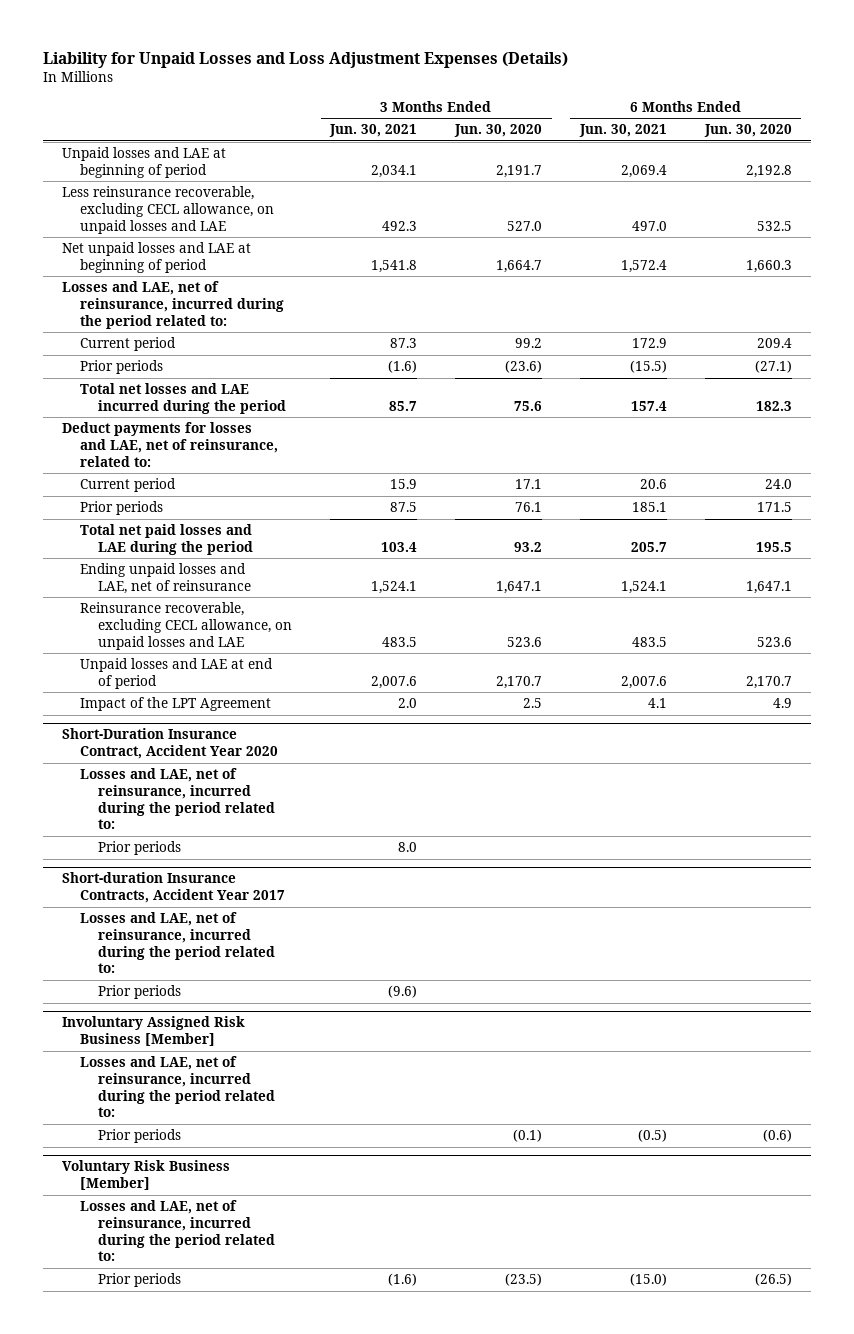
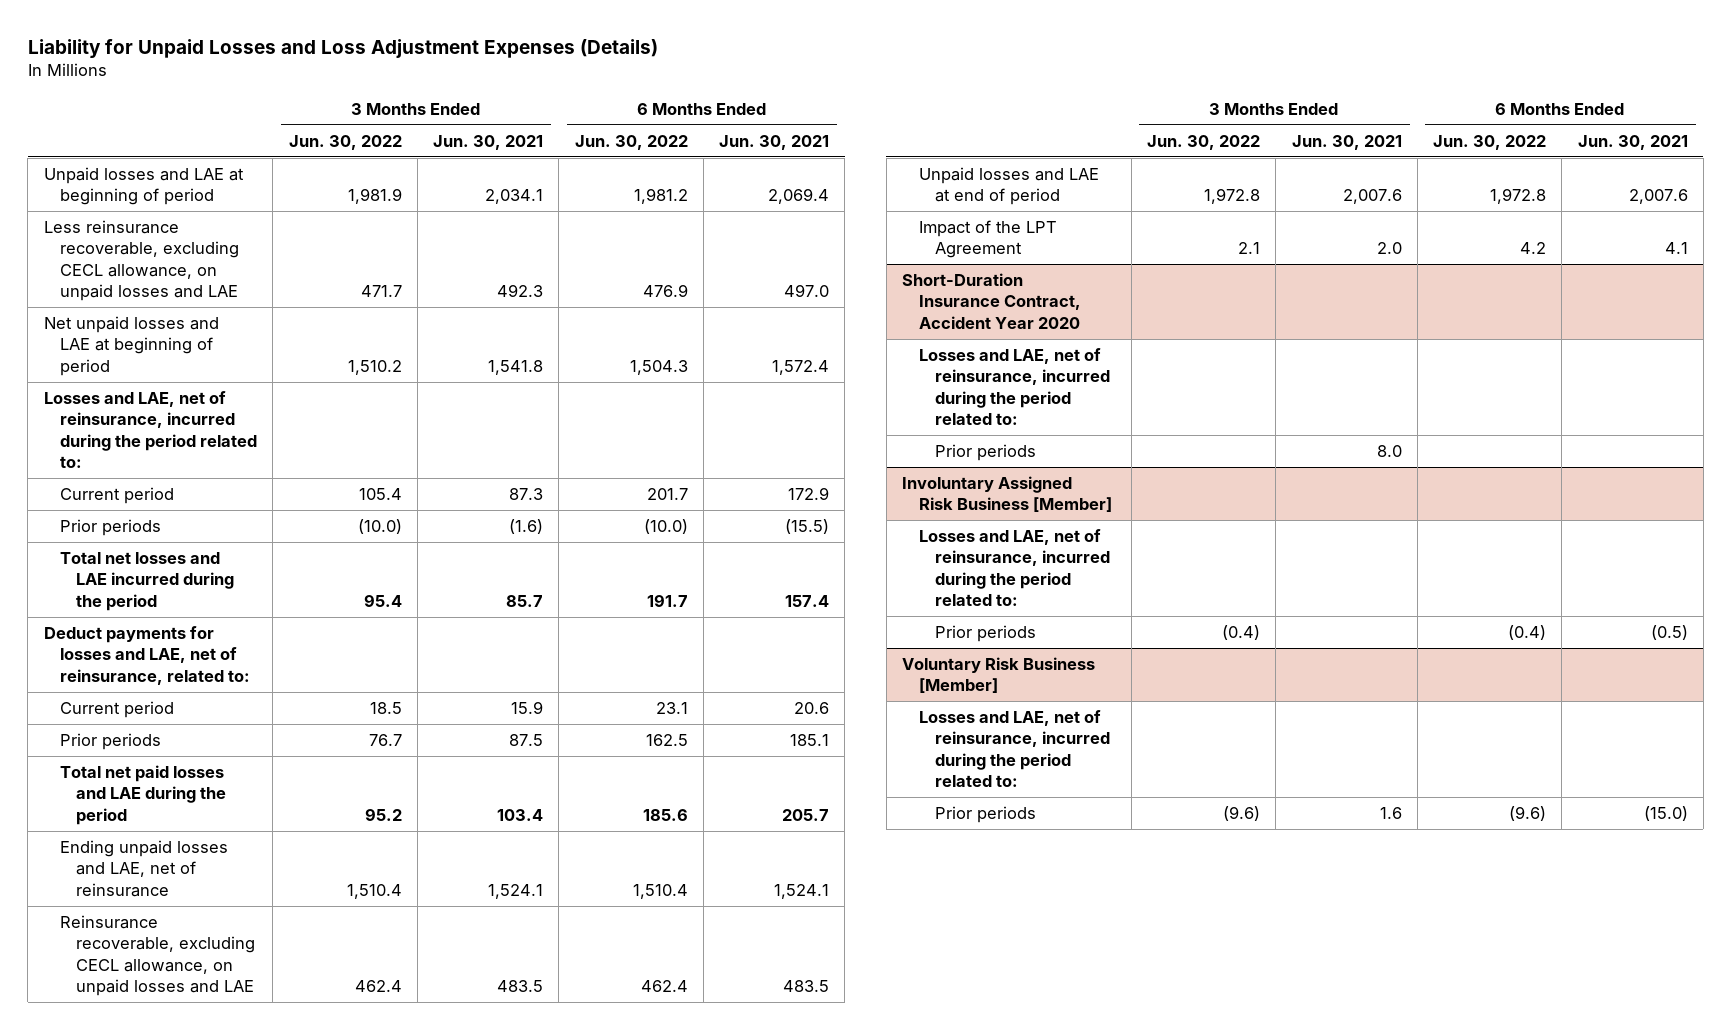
[454,124,543,138] Jun. 30, 2020 -> none
[703,124,792,138] Jun. 30, 2020 -> none
none -> [288,134,402,150] Jun. 30, 2022
none -> [574,134,688,150] Jun. 30, 2022
[62,872,286,904] Short-duration Insurance Contracts, Accident Year 2017 -> none
[80,912,276,974] Losses and LAE, net of reinsurance, incurred during the period related to: -> none
[98,985,182,1000] Prior periods -> none
[388,1273,418,1287] (1.6) -> [1379,807,1402,820] 1.6

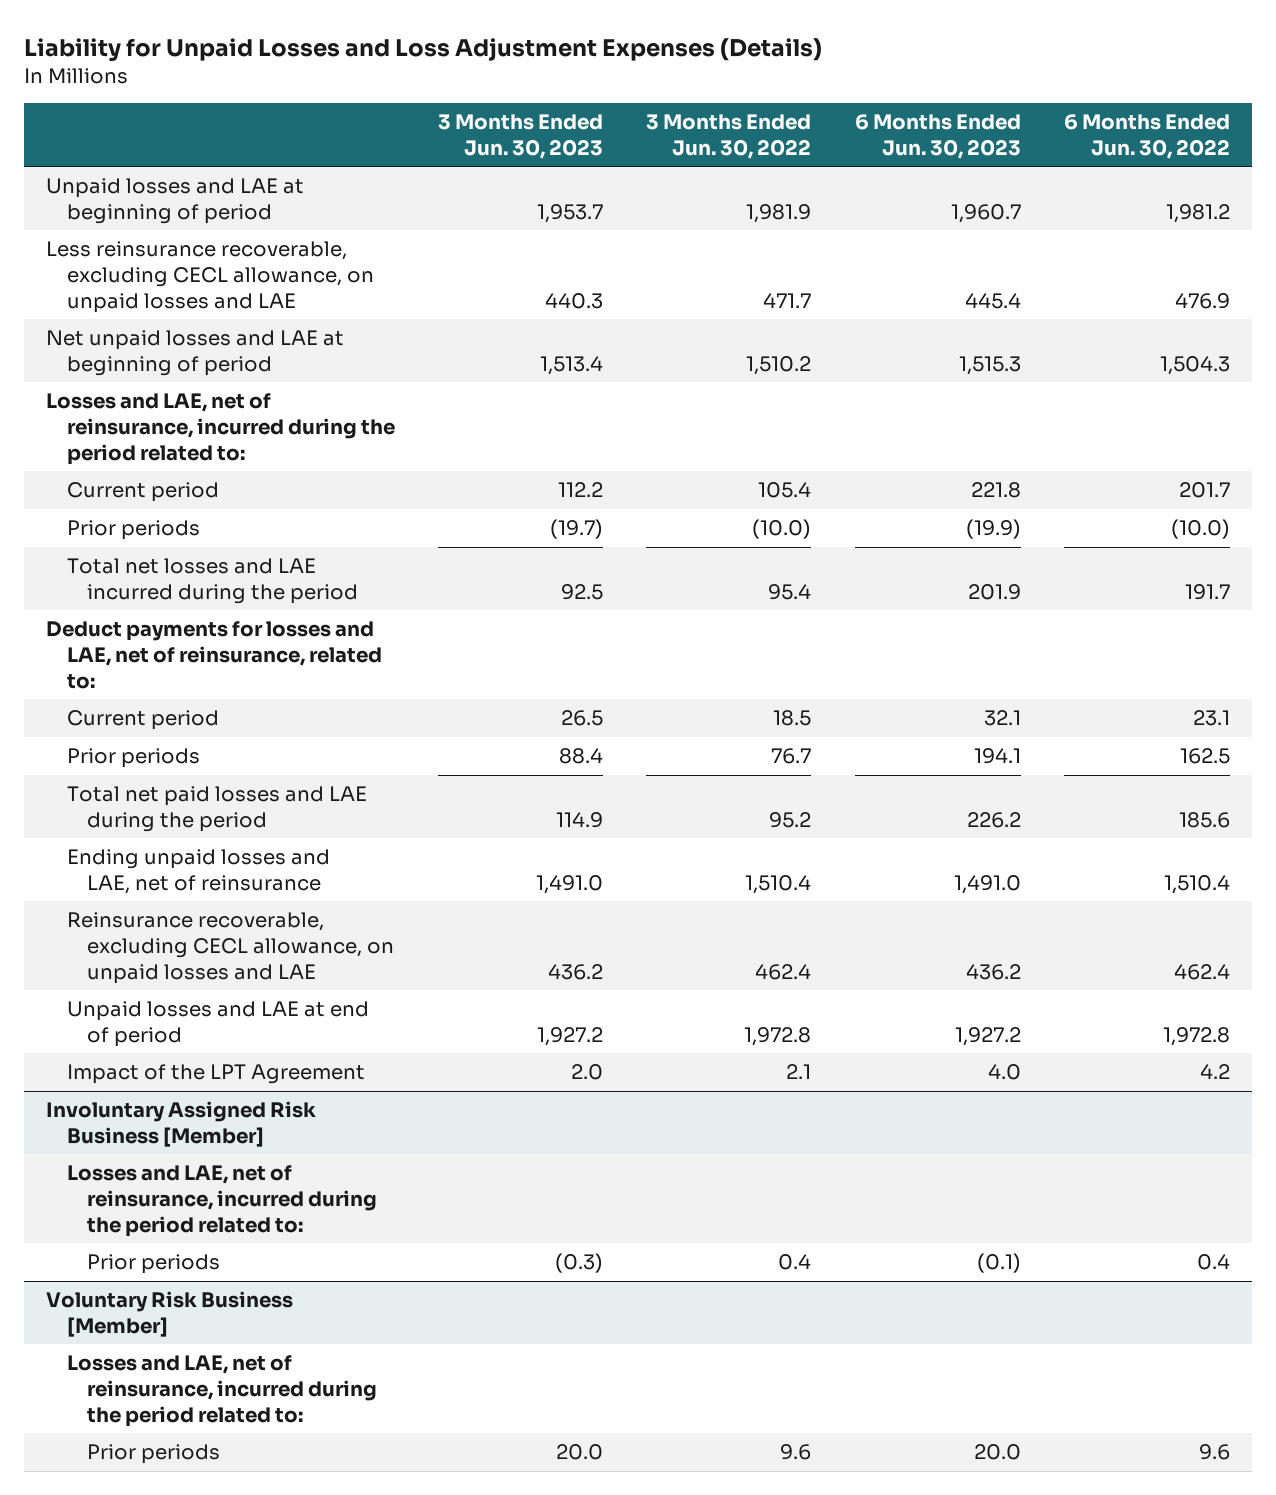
[433,134,544,150] Jun. 30, 2021 -> none
[719,134,830,150] Jun. 30, 2021 -> none
none -> [437,113,603,159] 3 Months Ended Jun. 30, 2023
none -> [854,113,1021,159] 6 Months Ended Jun. 30, 2023
[902,273,1081,329] Short-Duration Insurance Contract, Accident Year 2020 -> none
[918,348,1111,426] Losses and LAE, net of reinsurance, incurred during the period related to: -> none
[935,444,1037,462] Prior periods -> none
[1222,625,1261,641] (0.4) -> [778,1254,812,1271] 0.4
[1508,625,1547,641] (0.4) -> [1197,1254,1231,1271] 0.4
[1223,806,1261,822] (9.6) -> [780,1444,812,1461] 9.6
[1509,806,1547,822] (9.6) -> [1199,1444,1231,1461] 9.6

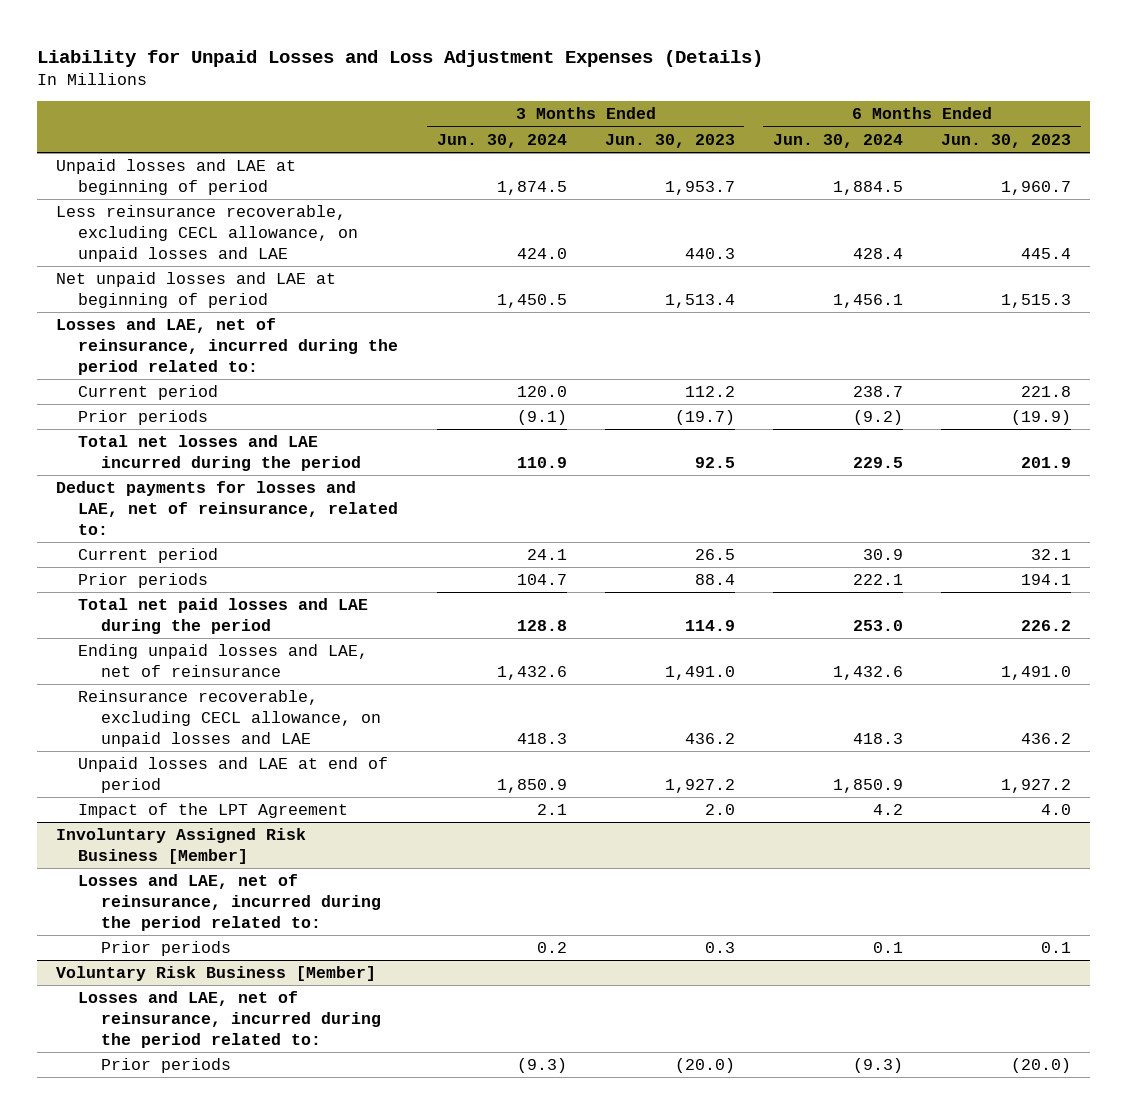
[646,113,812,159] 3 Months Ended Jun. 30, 2022 -> none
[1064,113,1231,159] 6 Months Ended Jun. 30, 2022 -> none
none -> [436,133,567,148] Jun. 30, 2024
none -> [773,133,904,148] Jun. 30, 2024
[554,1253,603,1274] (0.3) -> [704,942,735,954] 0.3
[976,1253,1021,1274] (0.1) -> [1041,942,1072,954] 0.1
[555,1444,603,1461] 20.0 -> [674,1058,735,1074] (20.0)
[973,1444,1021,1461] 20.0 -> [1011,1058,1072,1074] (20.0)

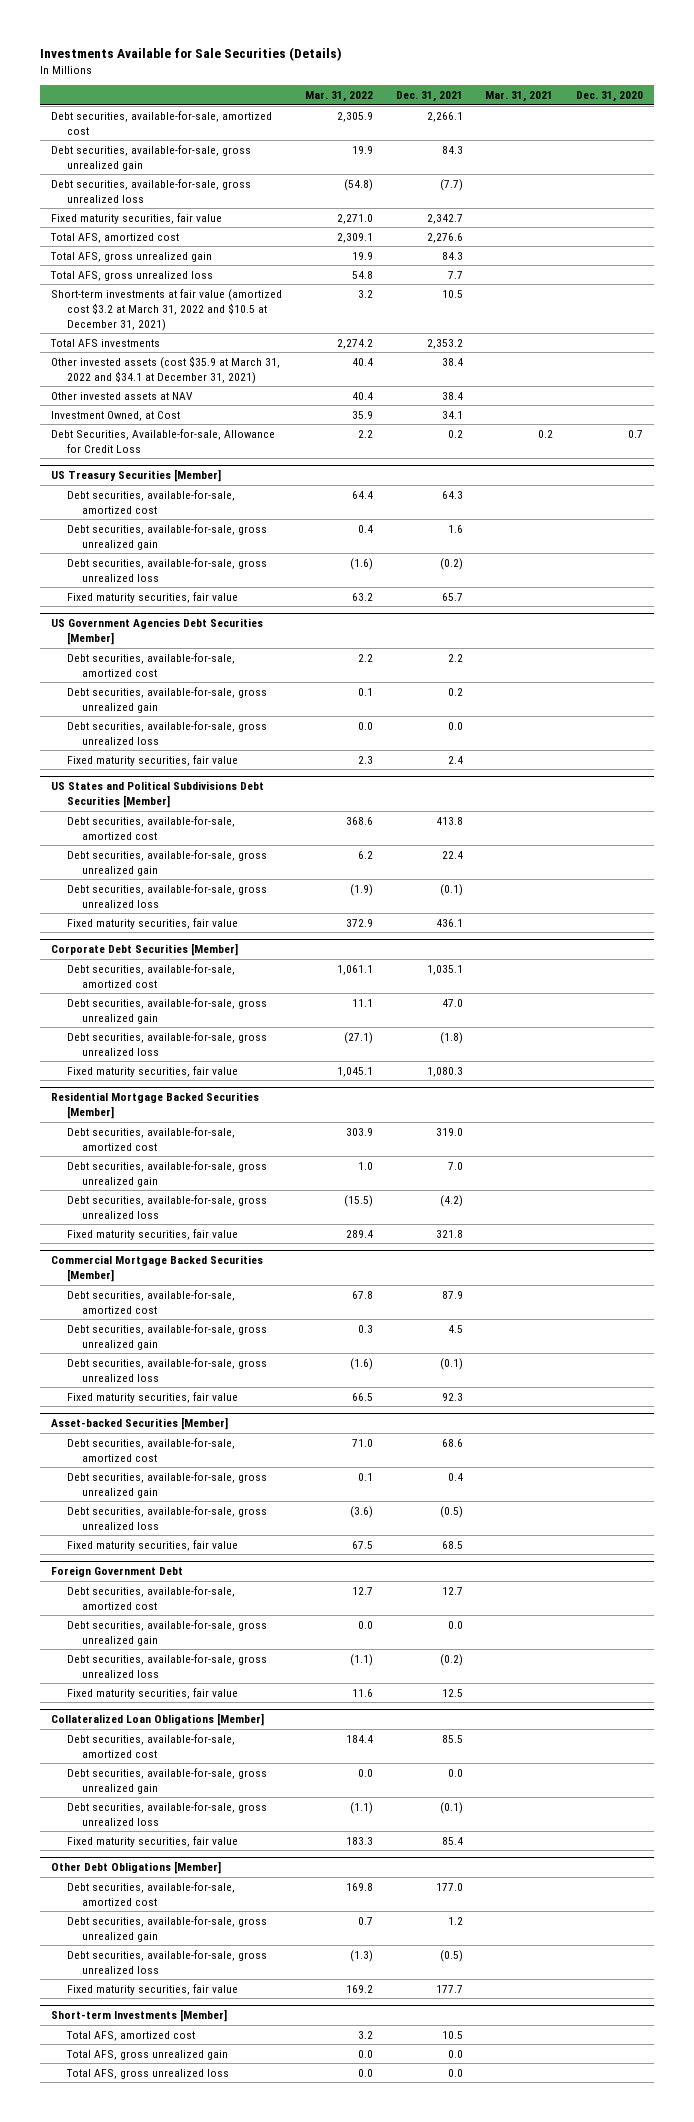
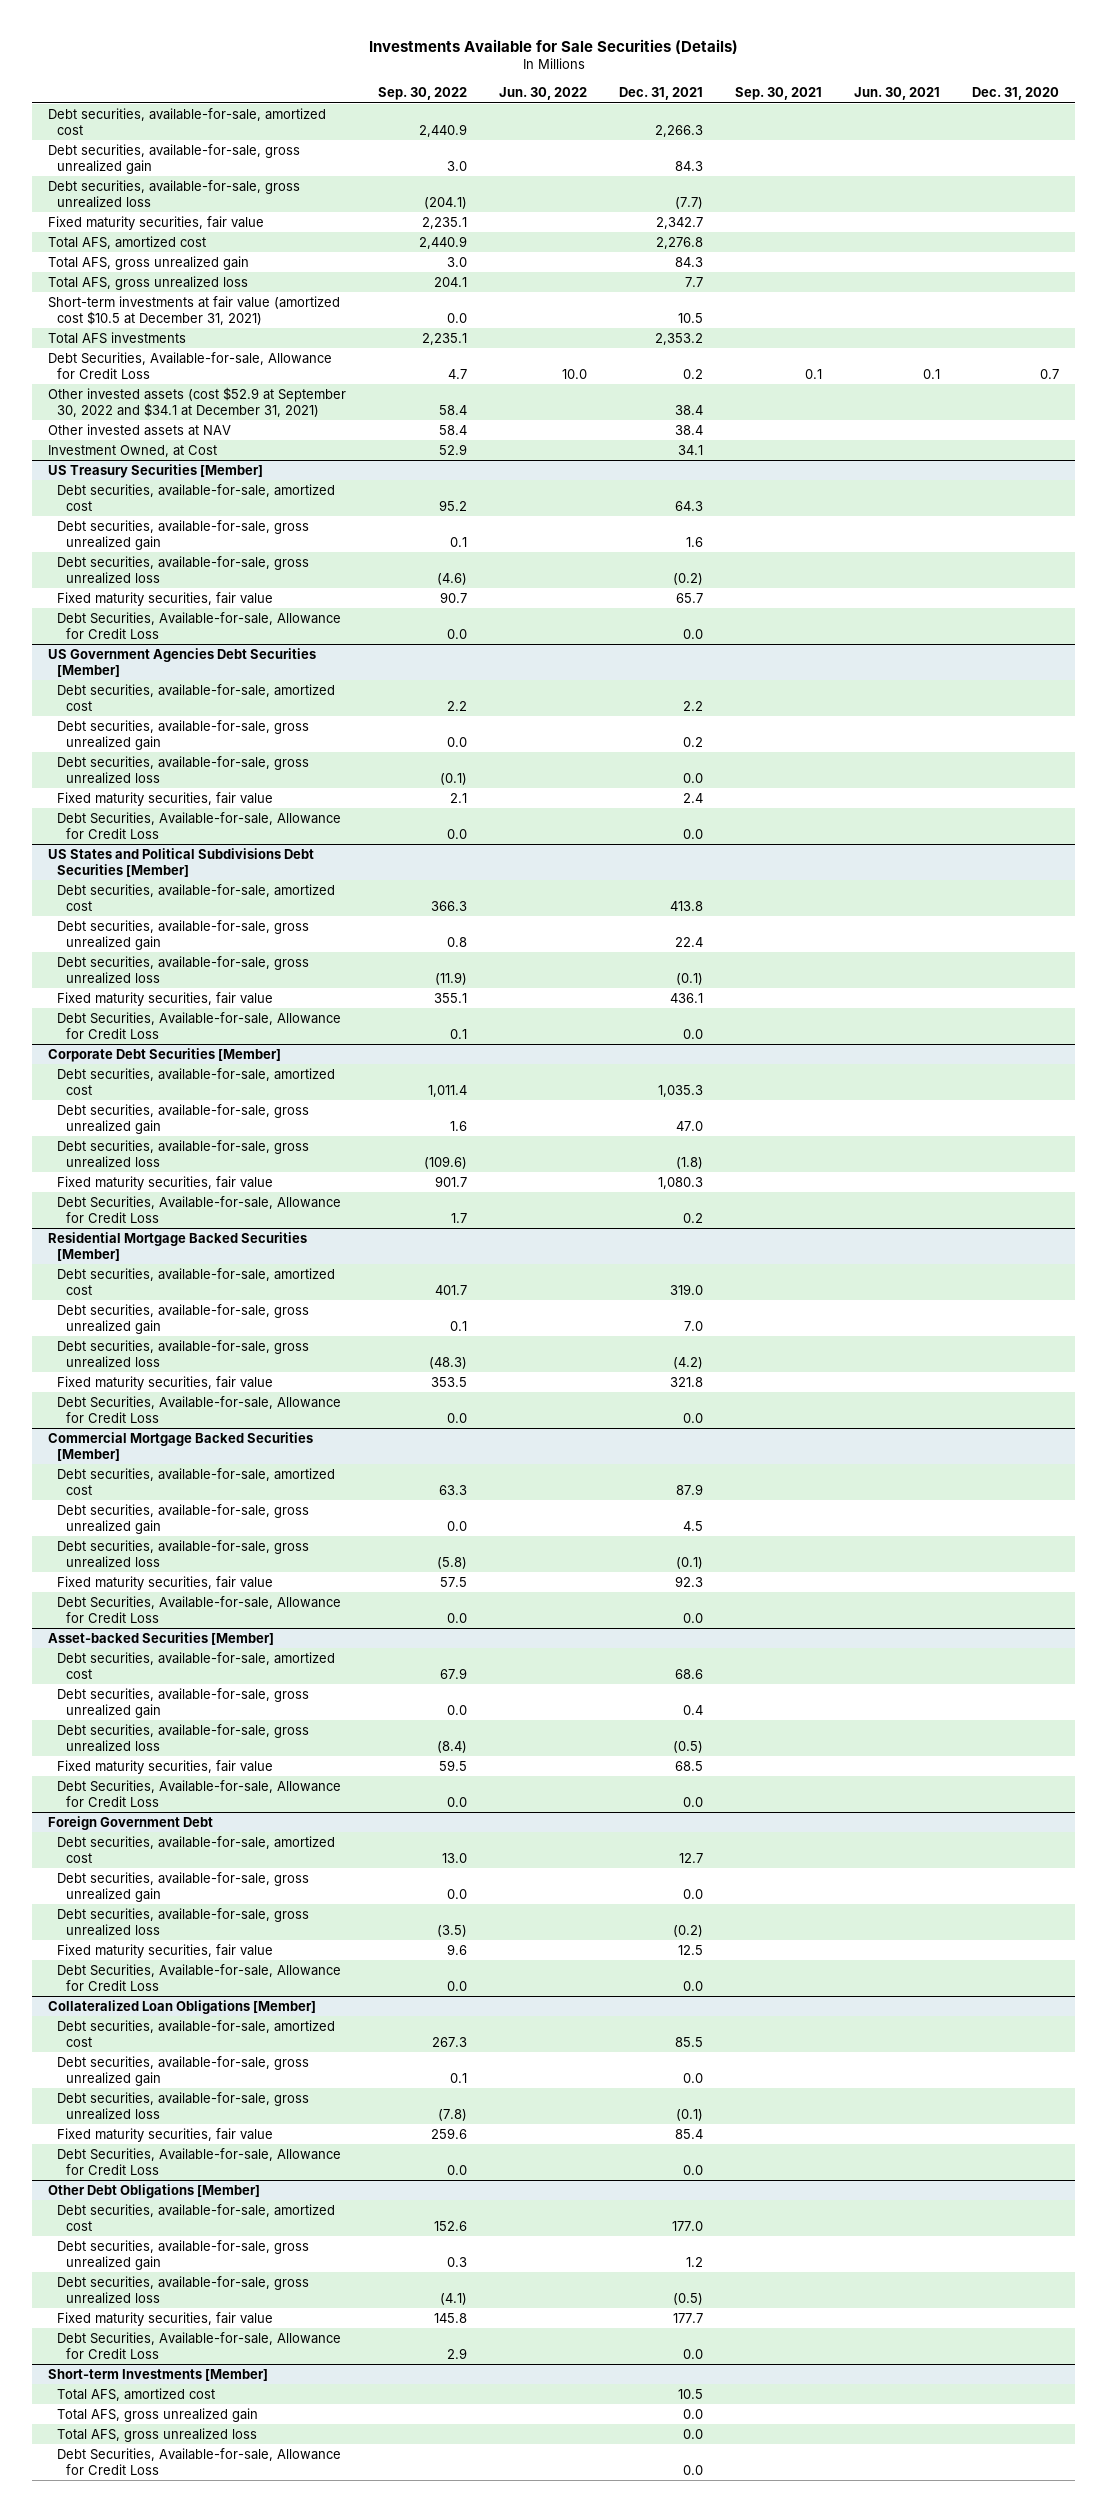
[304,91,373,103] Mar. 31, 2022 -> none
[485,91,554,103] Mar. 31, 2021 -> none
none -> [378,87,468,101] Sep. 30, 2022
none -> [499,87,588,101] Jun. 30, 2022
none -> [735,87,823,101] Sep. 30, 2021
none -> [854,87,941,101] Jun. 30, 2021
[426,111,463,122] 2,266.1 -> [655,125,704,138] 2,266.3
[426,232,463,243] 2,276.6 -> [656,236,704,249] 2,276.8
[51,288,283,331] Short-term investments at fair value (amortized cost $3.2 at March 31, 2022 and $10.5 at December 31, 2021) -> [48,295,341,326] Short-term investments at fair value (amortized cost $10.5 at December 31, 2021)
[51,428,276,453] Debt Securities, Available-for-sale, Allowance for Credit Loss -> [48,351,333,380] Debt Securities, Available-for-sale, Allowance for Credit Loss
[51,355,281,384] Other invested assets (cost $35.9 at March 31, 2022 and $34.1 at December 31, 2021) -> [48,386,347,418] Other invested assets (cost $52.9 at September 30, 2022 and $34.1 at December 31, 2021)
none -> [57,611,342,640] Debt Securities, Available-for-sale, Allowance for Credit Loss
none -> [57,811,342,840] Debt Securities, Available-for-sale, Allowance for Credit Loss
none -> [57,1011,342,1040] Debt Securities, Available-for-sale, Allowance for Credit Loss
[426,964,463,975] 1,035.1 -> [658,1085,704,1098] 1,035.3
none -> [57,1195,342,1224] Debt Securities, Available-for-sale, Allowance for Credit Loss
none -> [57,1395,342,1424] Debt Securities, Available-for-sale, Allowance for Credit Loss
none -> [57,1595,342,1624] Debt Securities, Available-for-sale, Allowance for Credit Loss
none -> [57,1779,342,1808] Debt Securities, Available-for-sale, Allowance for Credit Loss
none -> [57,1963,342,1992] Debt Securities, Available-for-sale, Allowance for Credit Loss
none -> [57,2147,342,2176] Debt Securities, Available-for-sale, Allowance for Credit Loss
none -> [57,2331,342,2360] Debt Securities, Available-for-sale, Allowance for Credit Loss
none -> [57,2447,342,2476] Debt Securities, Available-for-sale, Allowance for Credit Loss

